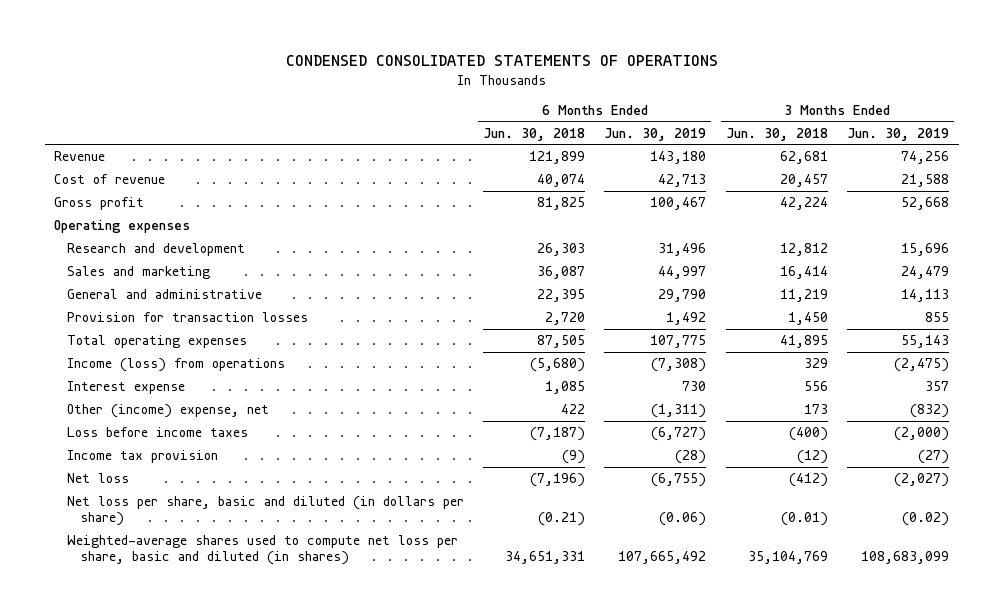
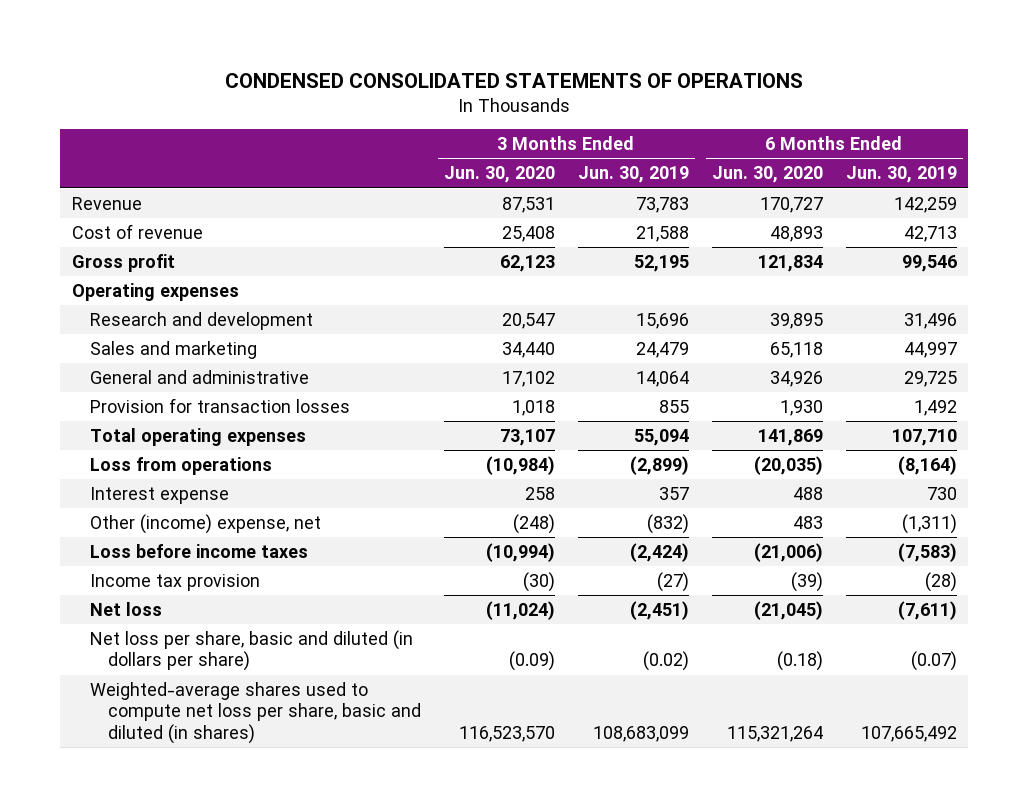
[483,127,586,141] Jun. 30, 2018 -> none
[725,127,828,141] Jun. 30, 2018 -> none
none -> [443,166,555,184] Jun. 30, 2020
none -> [711,166,823,184] Jun. 30, 2020
[650,151,707,165] 143,180 -> [893,196,957,213] 142,259
[900,151,949,165] 74,256 -> [635,196,689,213] 73,783
[650,197,707,211] 100,467 -> [901,254,957,272] 99,546
[900,197,949,211] 52,668 -> [633,254,689,272] 52,195
[658,289,707,303] 29,790 -> [903,370,957,387] 29,725
[900,289,949,303] 14,113 -> [635,370,689,387] 14,064
[650,335,707,349] 107,775 -> [891,428,957,446] 107,710
[900,335,949,349] 55,143 -> [633,428,689,446] 55,094
[66,358,285,373] Income (loss) from operations -> [89,456,272,475] Loss from operations
[651,358,707,373] (7,308) -> [897,455,957,475] (8,164)
[893,358,949,373] (2,475) -> [629,455,689,475] (2,899)
[651,427,707,442] (6,727) -> [897,542,957,562] (7,583)
[893,427,949,442] (2,000) -> [629,542,689,562] (2,424)
[651,473,707,488] (6,755) -> [897,600,957,620] (7,611)
[893,473,949,488] (2,027) -> [629,600,689,620] (2,451)
[659,512,707,527] (0.06) -> [910,651,957,672] (0.07)

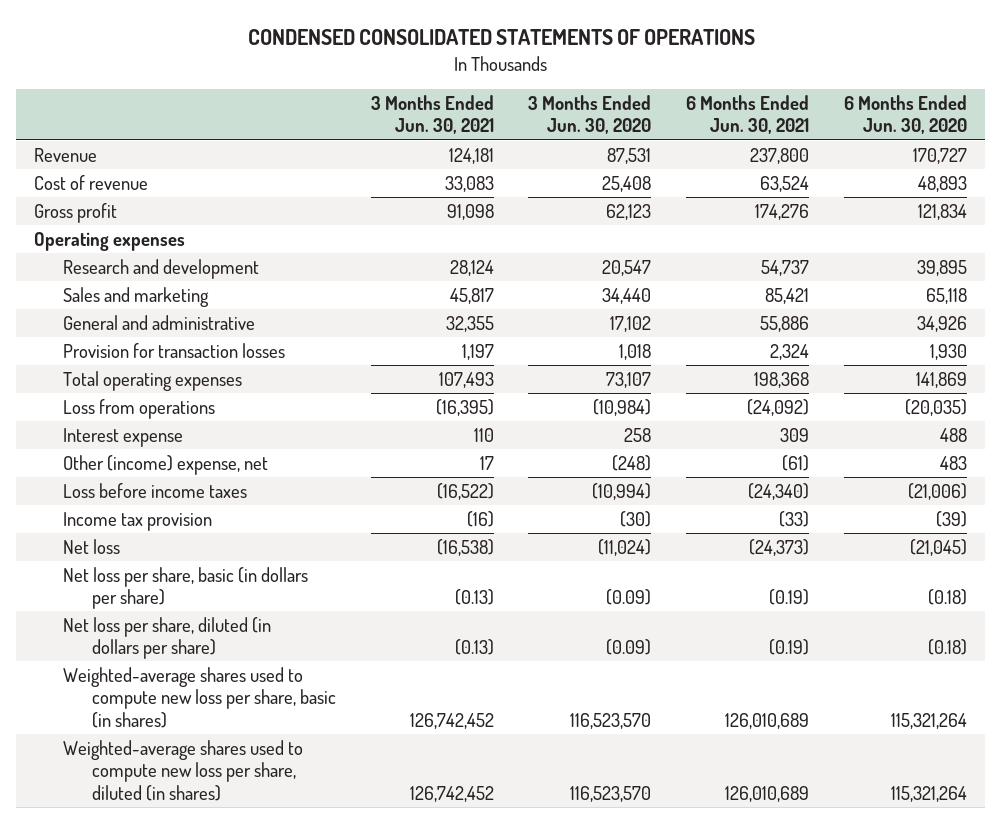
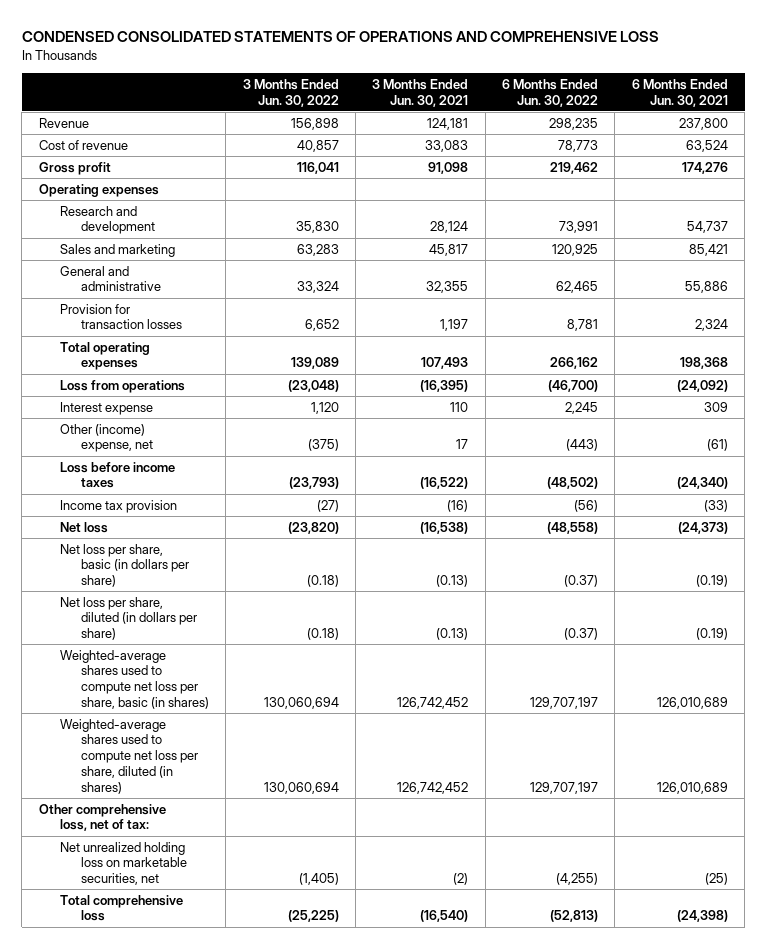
[247,29,755,46] CONDENSED CONSOLIDATED STATEMENTS OF OPERATIONS -> [21,31,659,43] CONDENSED CONSOLIDATED STATEMENTS OF OPERATIONS AND COMPREHENSIVE LOSS
[528,94,652,135] 3 Months Ended Jun. 30, 2020 -> none
[844,94,968,135] 6 Months Ended Jun. 30, 2020 -> none
none -> [242,79,339,107] 3 Months Ended Jun. 30, 2022
none -> [502,79,599,107] 6 Months Ended Jun. 30, 2022
[62,666,336,728] Weighted-average shares used to compute new loss per share, basic (in shares) -> [59,649,209,710] Weighted-average shares used to compute net loss per share, basic (in shares)
[62,739,303,801] Weighted-average shares used to compute new loss per share, diluted (in shares) -> [59,718,198,794] Weighted-average shares used to compute net loss per share, diluted (in shares)
none -> [38,803,166,832] Other comprehensive loss, net of tax:
none -> [59,841,187,886] Net unrealized holding loss on marketable securities, net
none -> [59,894,183,922] Total comprehensive loss

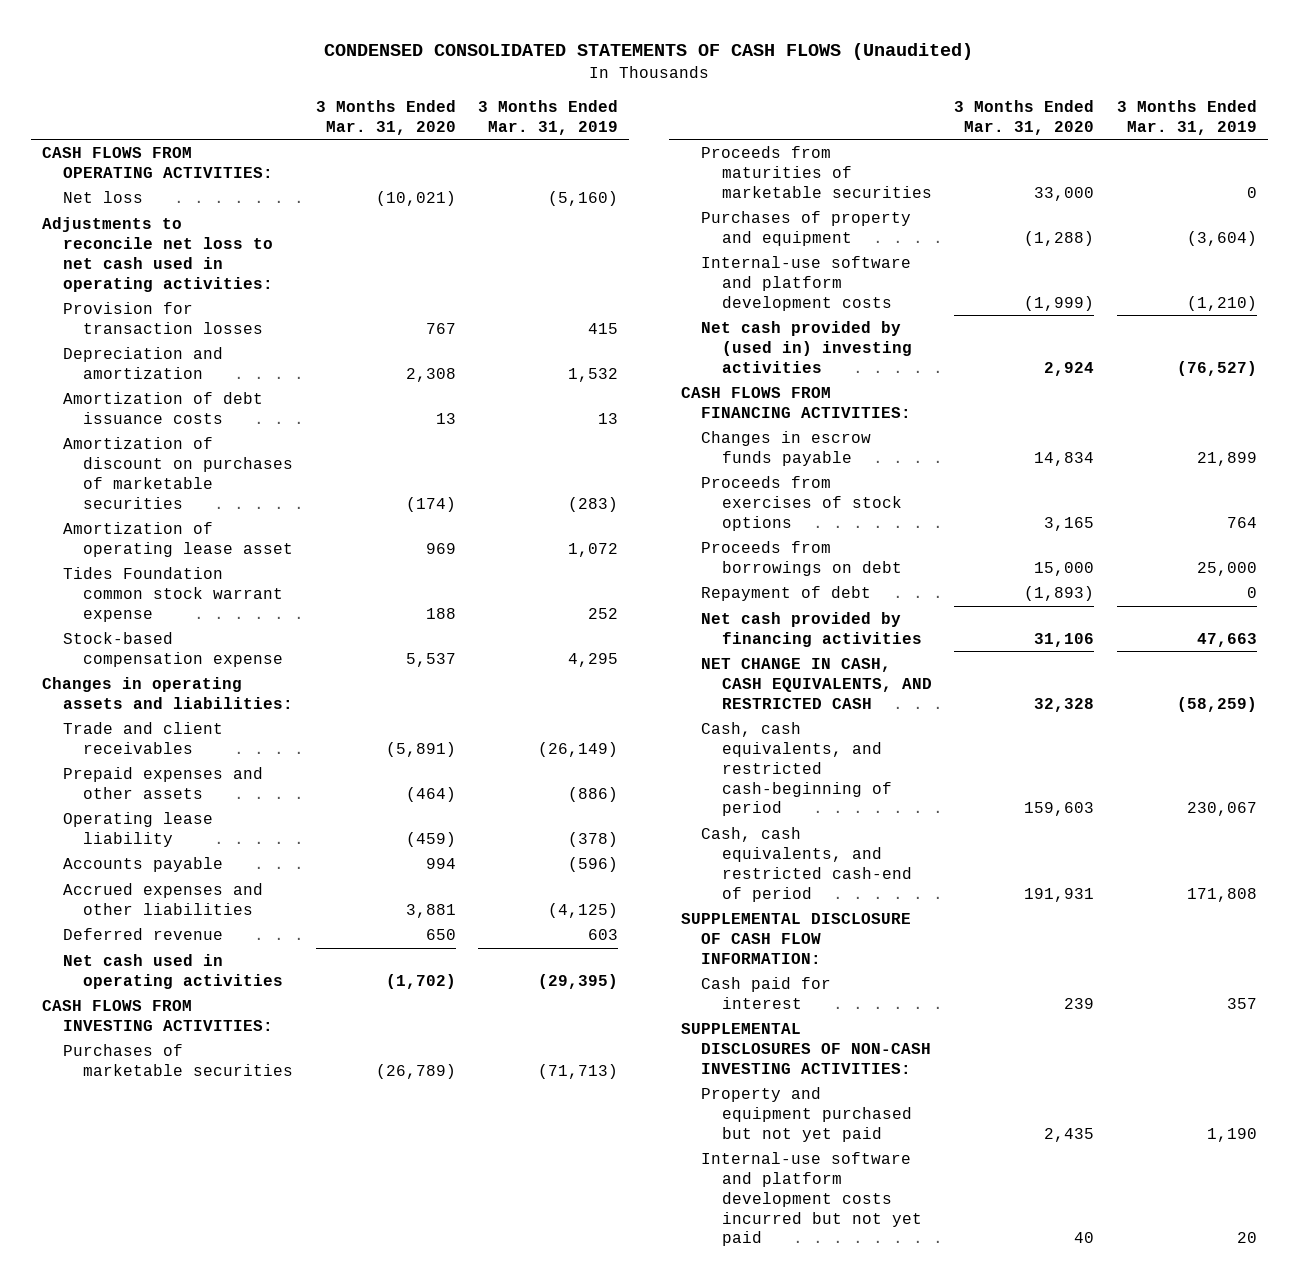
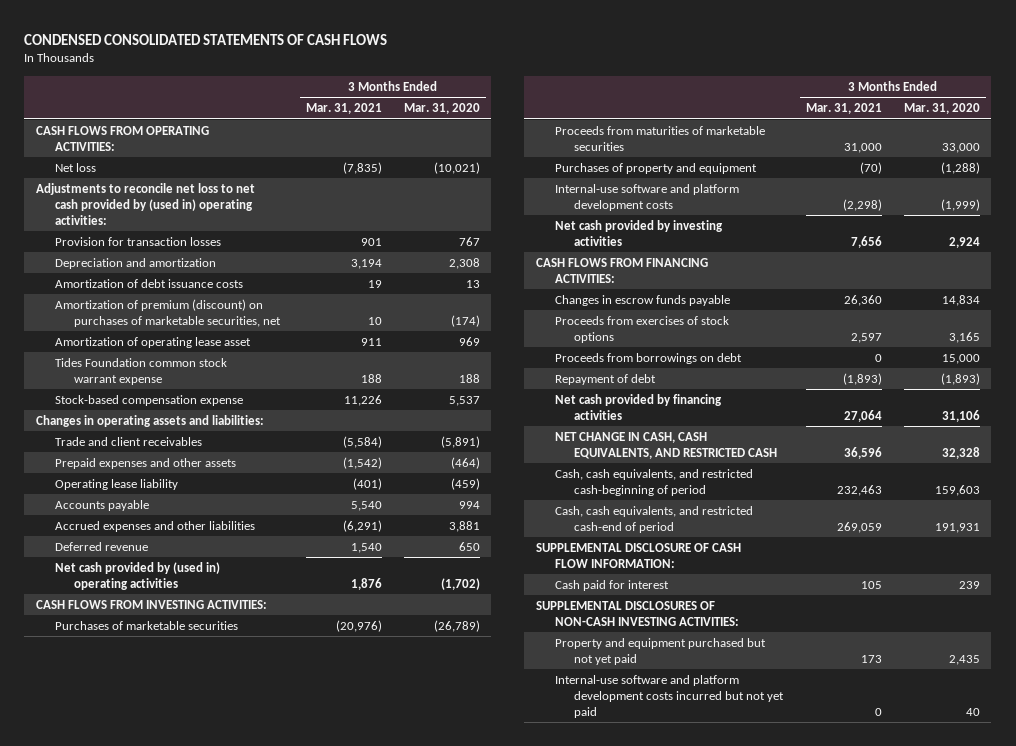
[324,42,974,60] CONDENSED CONSOLIDATED STATEMENTS OF CASH FLOWS (Unaudited) -> [24,33,388,45] CONDENSED CONSOLIDATED STATEMENTS OF CASH FLOWS
[477,99,618,135] 3 Months Ended Mar. 31, 2019 -> none
none -> [305,103,382,115] Mar. 31, 2021
[41,217,273,292] Adjustments to reconcile net loss to net cash used in operating activities: -> [35,183,255,225] Adjustments to reconcile net loss to net cash provided by (used in) operating activities:
[62,437,294,509] Amortization of discount on purchases of marketable securities -> [54,299,282,327] Amortization of premium (discount) on purchases of marketable securities, net
[62,954,284,989] Net cash used in operating activities -> [54,562,220,590] Net cash provided by (used in) operating activities
[701,321,912,373] Net cash provided by (used in) investing activities -> [554,220,723,246] Net cash provided by investing activities

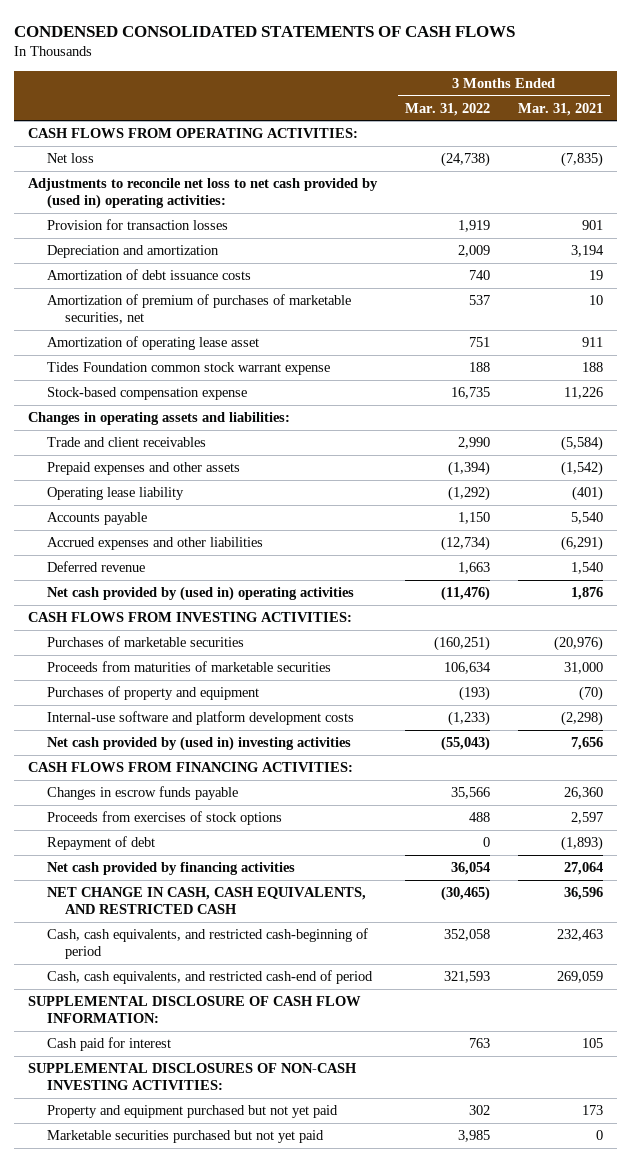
[404,103,481,115] Mar. 31, 2020 -> none
none -> [404,102,490,116] Mar. 31, 2022
[54,299,282,327] Amortization of premium (discount) on purchases of marketable securities, net -> [46,294,351,325] Amortization of premium of purchases of marketable securities, net
[554,220,723,246] Net cash provided by investing activities -> [46,736,351,752] Net cash provided by (used in) investing activities
[554,353,742,365] Proceeds from borrowings on debt -> none
[554,675,785,718] Internal-use software and platform development costs incurred but not yet paid -> none
none -> [46,1130,324,1144] Marketable securities purchased but not yet paid

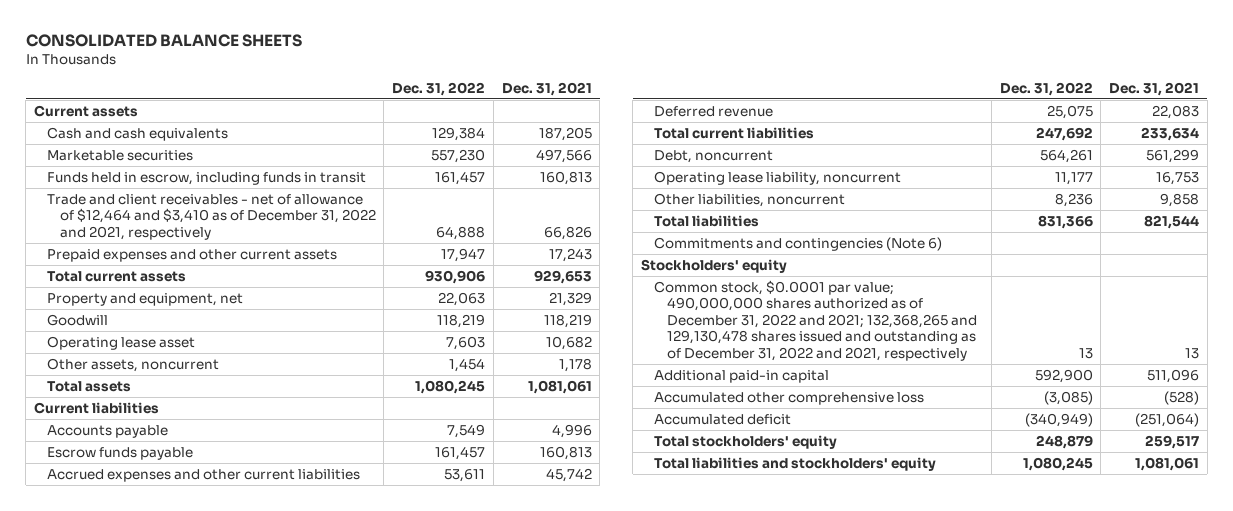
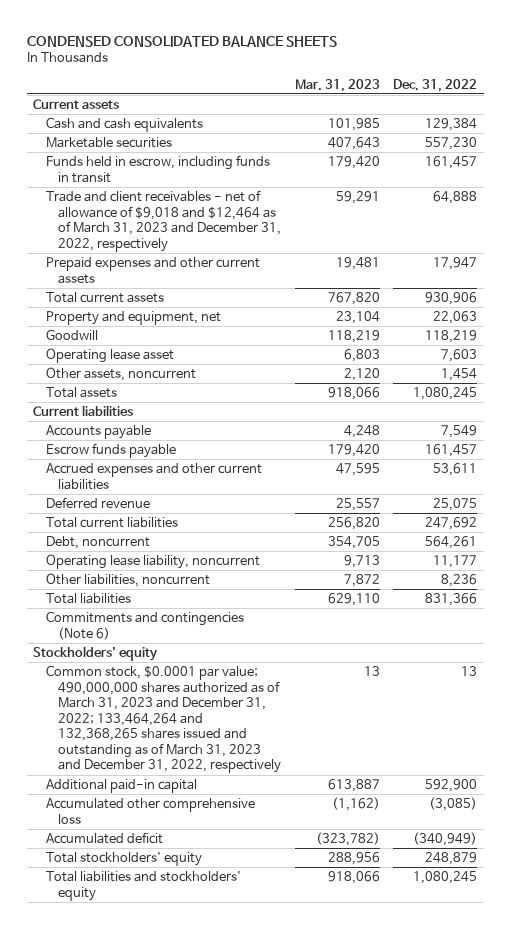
[25,34,302,48] CONSOLIDATED BALANCE SHEETS -> [26,35,337,47] CONDENSED CONSOLIDATED BALANCE SHEETS
[501,81,592,96] Dec. 31, 2021 -> none
none -> [294,78,380,92] Mar. 31, 2023
[46,193,376,240] Trade and client receivables - net of allowance of $12,464 and $3,410 as of December 31, 2022 and 2021, respectively -> [45,190,282,252] Trade and client receivables - net of allowance of $9,018 and $12,464 as of March 31, 2023 and December 31, 2022, respectively
[654,279,978,361] Common stock, $0.0001 par value; 490,000,000 shares authorized as of December 31, 2022 and 2021; 132,368,265 and 129,130,478 shares issued and outstanding as of December 31, 2022 and 2021, respectively -> [45,665,282,774] Common stock, $0.0001 par value; 490,000,000 shares authorized as of March 31, 2023 and December 31, 2022; 133,464,264 and 132,368,265 shares issued and outstanding as of March 31, 2023 and December 31, 2022, respectively

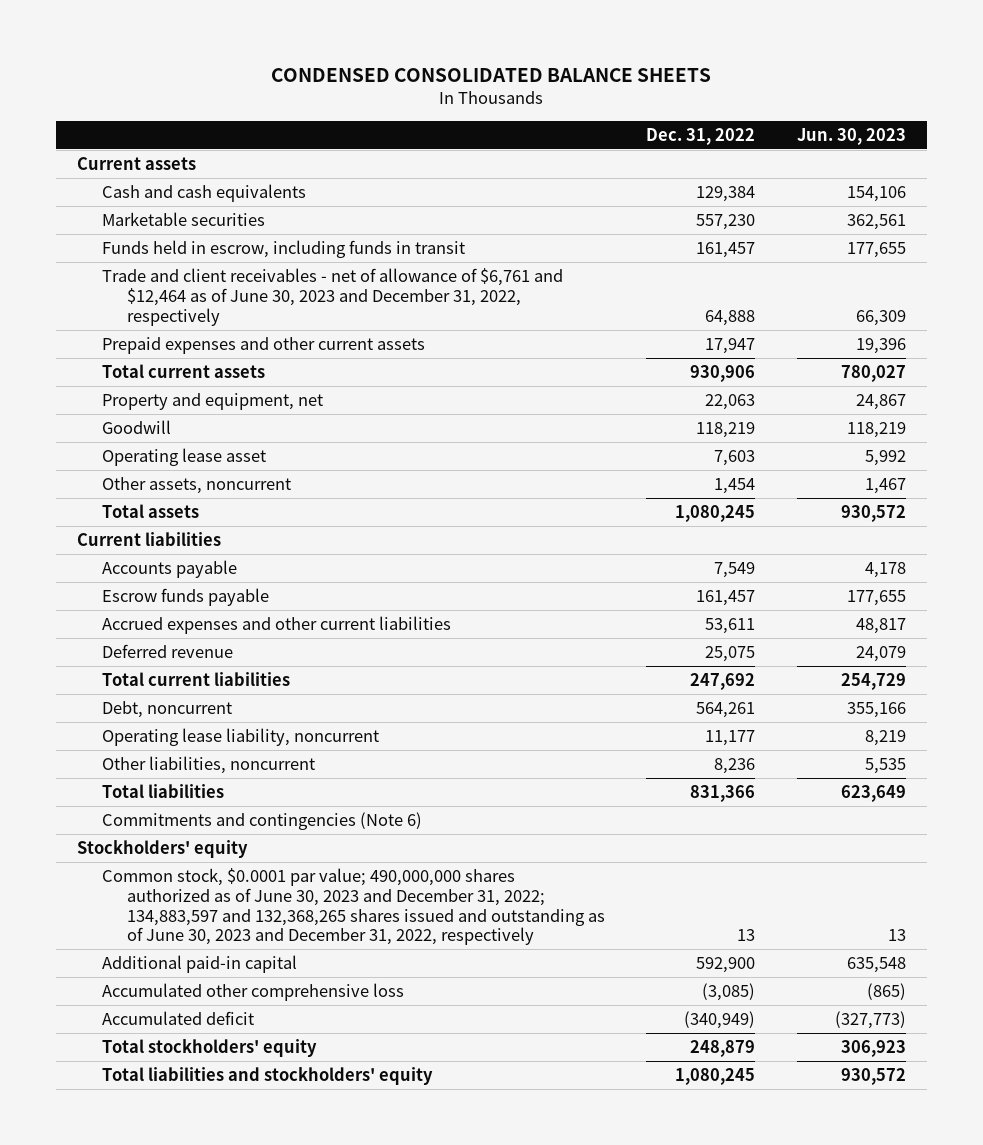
[294,78,380,92] Mar. 31, 2023 -> none
none -> [796,127,906,145] Jun. 30, 2023
[45,190,282,252] Trade and client receivables - net of allowance of $9,018 and $12,464 as of March 31, 2023 and December 31, 2022, respectively -> [101,268,563,326] Trade and client receivables - net of allowance of $6,761 and $12,464 as of June 30, 2023 and December 31, 2022, respectively
[45,665,282,774] Common stock, $0.0001 par value; 490,000,000 shares authorized as of March 31, 2023 and December 31, 2022; 133,464,264 and 132,368,265 shares issued and outstanding as of March 31, 2023 and December 31, 2022, respectively -> [101,868,605,946] Common stock, $0.0001 par value; 490,000,000 shares authorized as of June 30, 2023 and December 31, 2022; 134,883,597 and 132,368,265 shares issued and outstanding as of June 30, 2023 and December 31, 2022, respectively

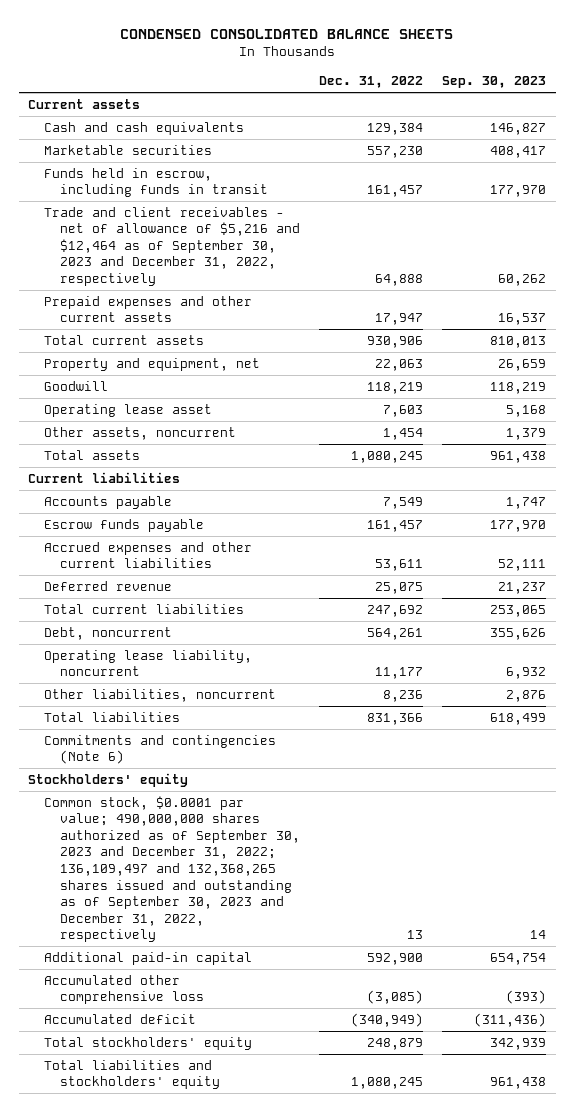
[796,127,906,145] Jun. 30, 2023 -> none
none -> [442,76,547,89] Sep. 30, 2023
[101,268,563,326] Trade and client receivables - net of allowance of $6,761 and $12,464 as of June 30, 2023 and December 31, 2022, respectively -> [44,206,301,287] Trade and client receivables - net of allowance of $5,216 and $12,464 as of September 30, 2023 and December 31, 2022, respectively
[101,868,605,946] Common stock, $0.0001 par value; 490,000,000 shares authorized as of June 30, 2023 and December 31, 2022; 134,883,597 and 132,368,265 shares issued and outstanding as of June 30, 2023 and December 31, 2022, respectively -> [44,795,301,943] Common stock, $0.0001 par value; 490,000,000 shares authorized as of September 30, 2023 and December 31, 2022; 136,109,497 and 132,368,265 shares issued and outstanding as of September 30, 2023 and December 31, 2022, respectively

